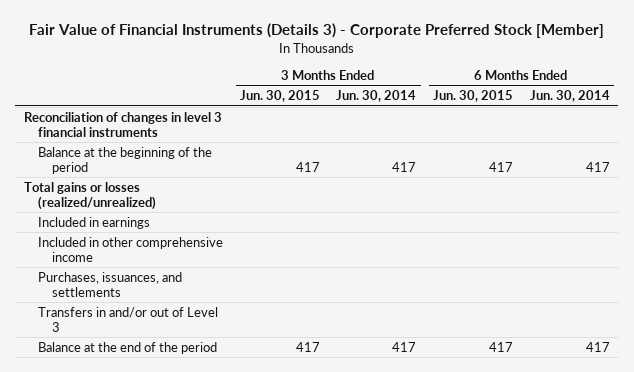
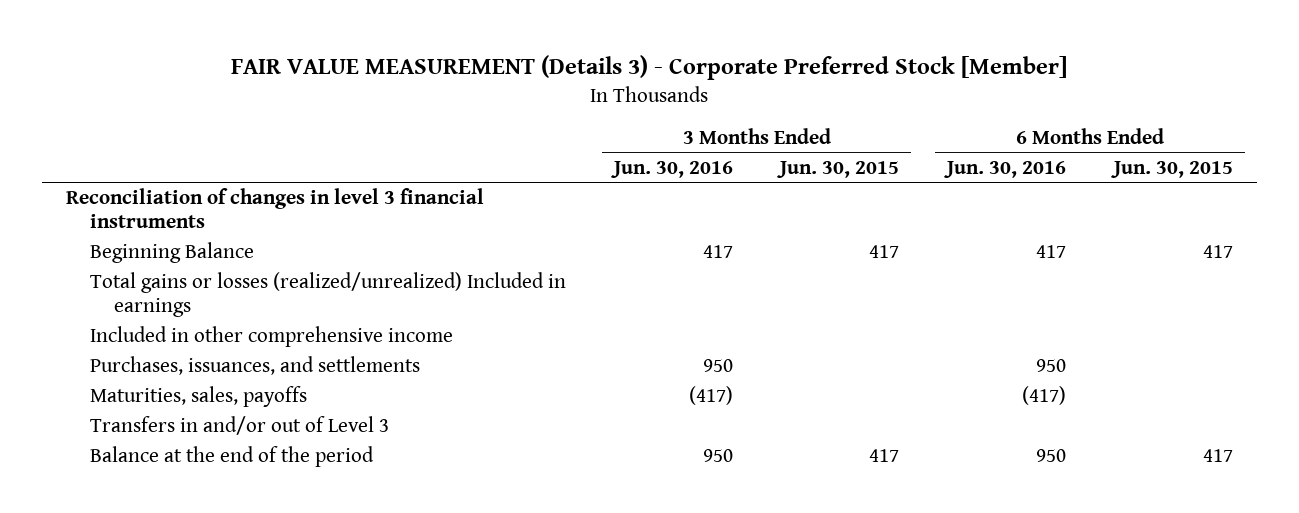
[28,23,604,39] Fair Value of Financial Instruments (Details 3) - Corporate Preferred Stock [Member] -> [231,54,1068,80] FAIR VALUE MEASUREMENT (Details 3) - Corporate Preferred Stock [Member]
[336,90,417,103] Jun. 30, 2014 -> none
[529,90,610,103] Jun. 30, 2014 -> none
none -> [610,160,733,178] Jun. 30, 2016
none -> [944,160,1067,178] Jun. 30, 2016
[23,181,157,210] Total gains or losses (realized/unrealized) -> none
[38,146,213,174] Balance at the beginning of the period -> [89,242,254,264] Beginning Balance
[38,216,151,229] Included in earnings -> [89,272,566,318] Total gains or losses (realized/unrealized) Included in earnings
none -> [89,386,307,408] Maturities, sales, payoffs

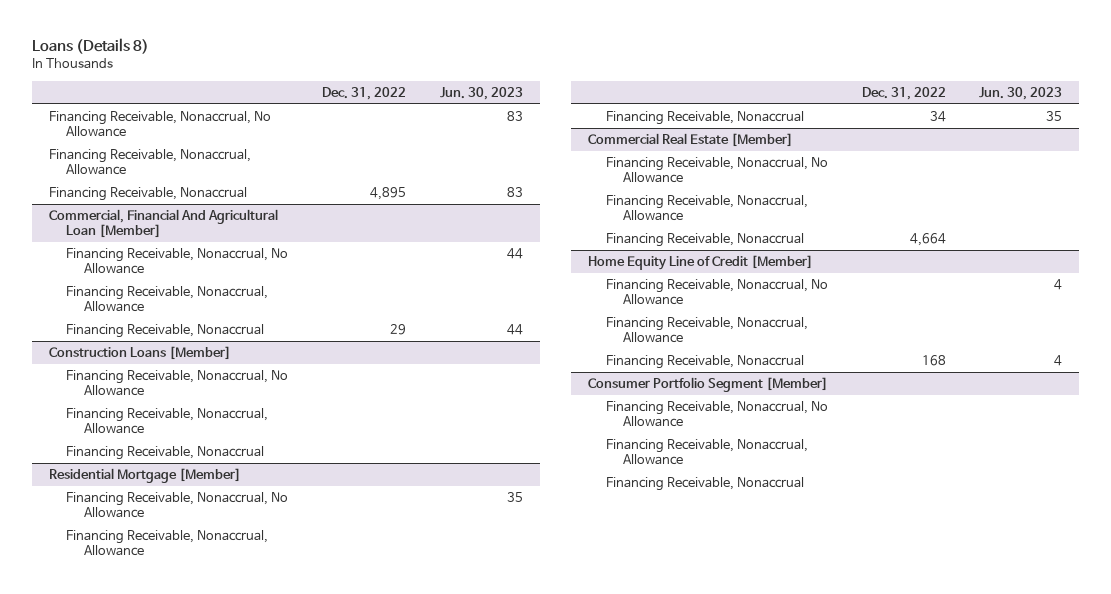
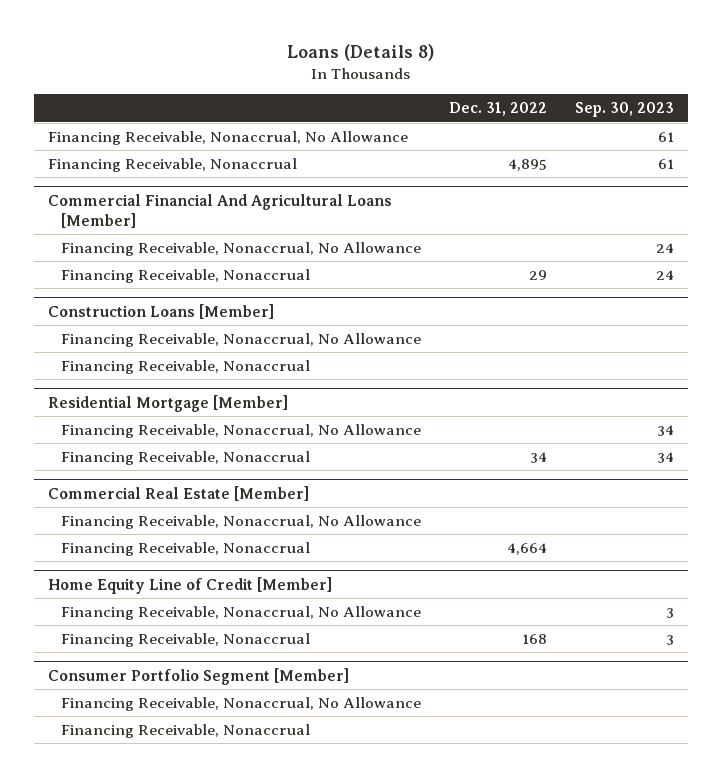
[440,86,524,100] Jun. 30, 2023 -> none
none -> [574,102,674,118] Sep. 30, 2023
[48,149,251,176] Financing Receivable, Nonaccrual, Allowance -> none
[48,209,278,239] Commercial, Financial And Agricultural Loan [Member] -> [47,193,392,228] Commercial Financial And Agricultural Loans [Member]
[66,286,269,313] Financing Receivable, Nonaccrual, Allowance -> none
[66,408,269,435] Financing Receivable, Nonaccrual, Allowance -> none
[66,530,269,557] Financing Receivable, Nonaccrual, Allowance -> none
[605,195,808,222] Financing Receivable, Nonaccrual, Allowance -> none
[605,317,808,344] Financing Receivable, Nonaccrual, Allowance -> none
[605,439,808,466] Financing Receivable, Nonaccrual, Allowance -> none

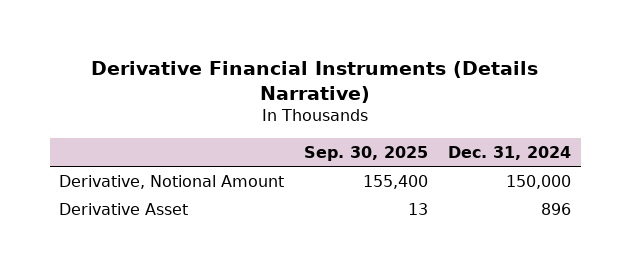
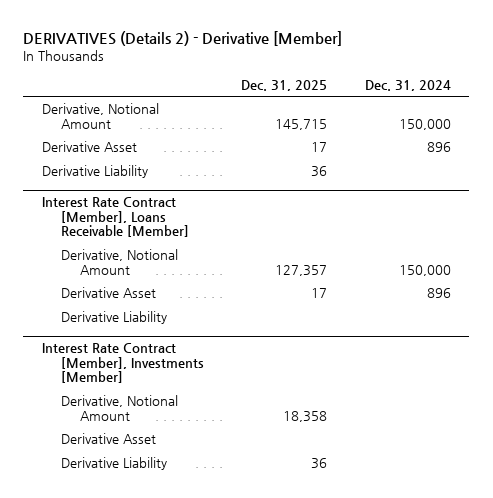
[91,60,539,103] Derivative Financial Instruments (Details Narrative) -> [23,30,343,46] DERIVATIVES (Details 2) - Derivative [Member]
[304,145,429,161] Sep. 30, 2025 -> none
none -> [241,79,328,91] Dec. 31, 2025
none -> [42,165,149,179] Derivative Liability
none -> [42,197,189,238] Interest Rate Contract [Member], Loans Receivable [Member]
none -> [60,249,178,275] Derivative, Notional Amount
none -> [60,287,156,299] Derivative Asset
none -> [60,311,167,325] Derivative Liability
none -> [42,343,204,384] Interest Rate Contract [Member], Investments [Member]
none -> [60,395,178,421] Derivative, Notional Amount
none -> [60,433,156,445] Derivative Asset
none -> [60,457,167,471] Derivative Liability

